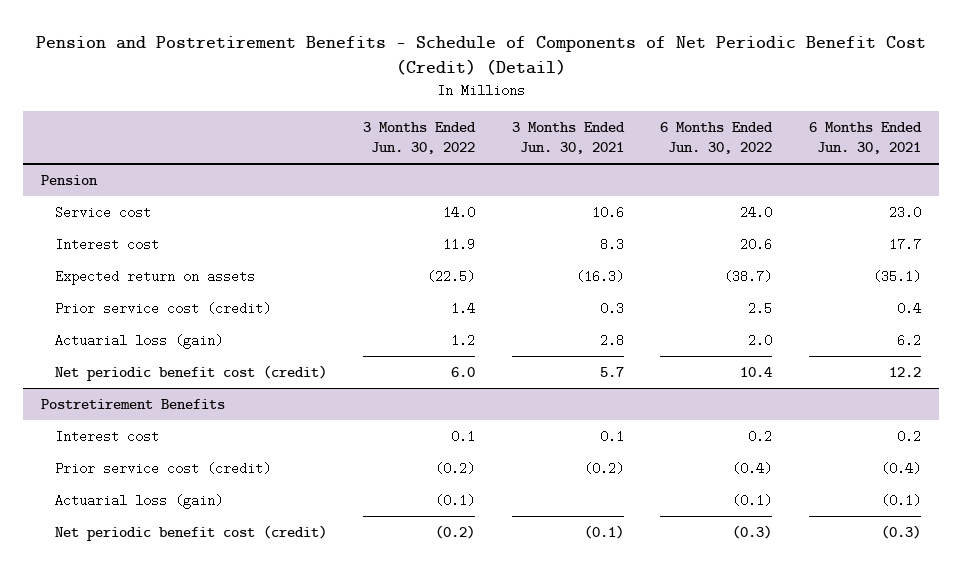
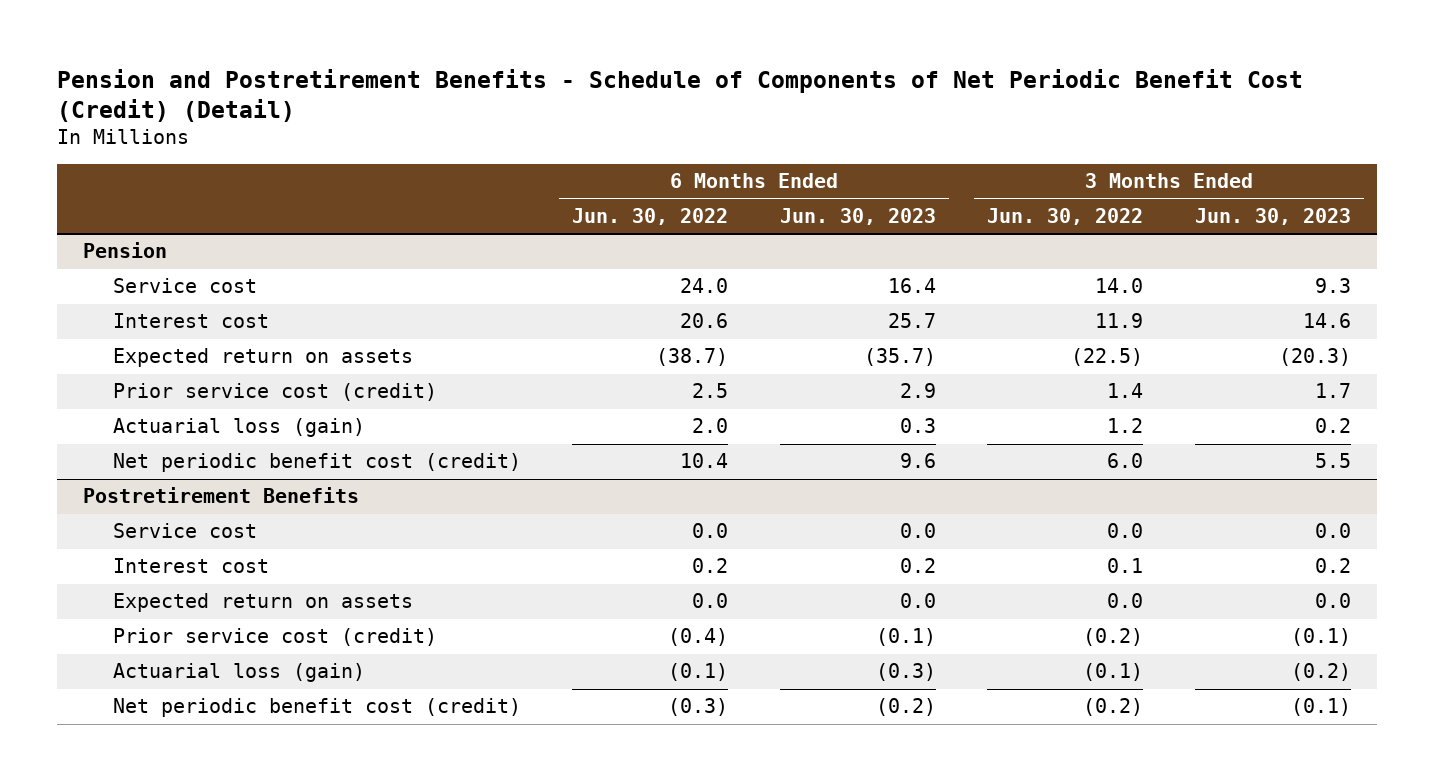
[511,121,625,155] 3 Months Ended Jun. 30, 2021 -> none
[808,121,922,155] 6 Months Ended Jun. 30, 2021 -> none
none -> [779,207,936,225] Jun. 30, 2023
none -> [1194,207,1351,225] Jun. 30, 2023
none -> [112,523,257,539] Service cost
none -> [112,593,413,613] Expected return on assets

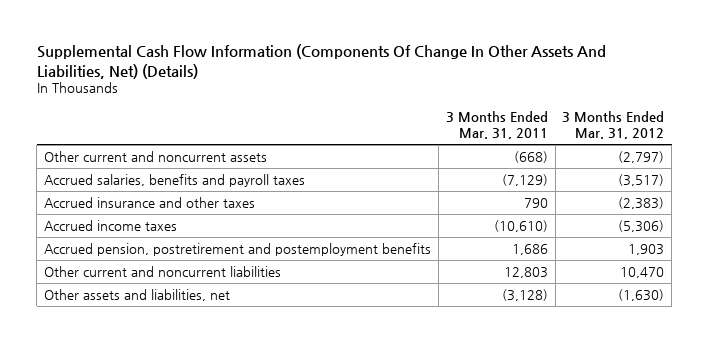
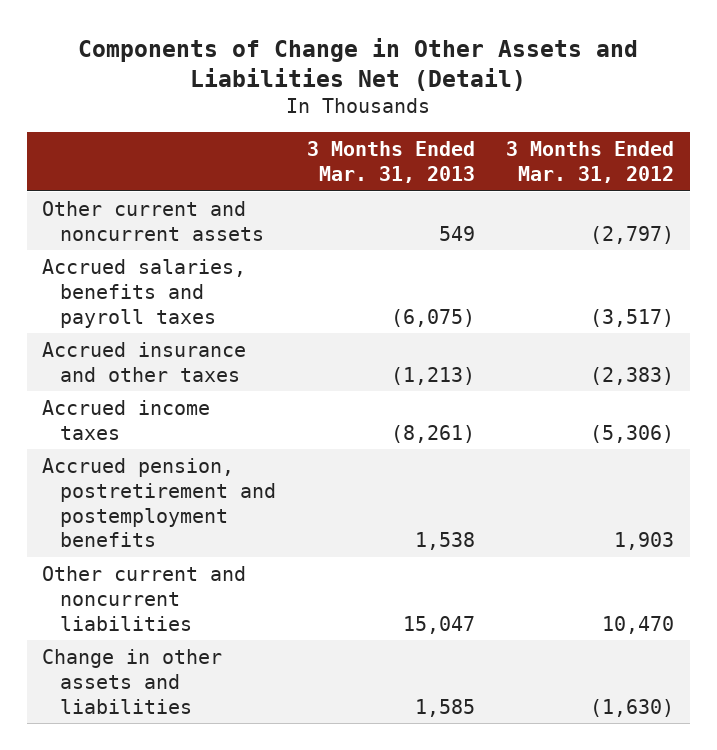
[36,44,606,79] Supplemental Cash Flow Information (Components Of Change In Other Assets And Liabilities, Net) (Details) -> [78,37,639,91] Components of Change in Other Assets and Liabilities Net (Detail)
[445,110,548,139] 3 Months Ended Mar. 31, 2011 -> none
none -> [307,141,476,184] 3 Months Ended Mar. 31, 2013
[44,289,231,302] Other assets and liabilities, net -> [42,648,223,714] Change in other assets and liabilities

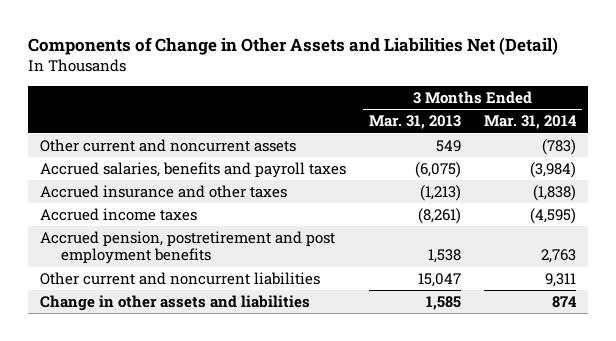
[506,141,675,184] 3 Months Ended Mar. 31, 2012 -> none
none -> [484,115,578,130] Mar. 31, 2014
[42,457,276,548] Accrued pension, postretirement and postemployment benefits -> [39,230,335,265] Accrued pension, postretirement and post employment benefits

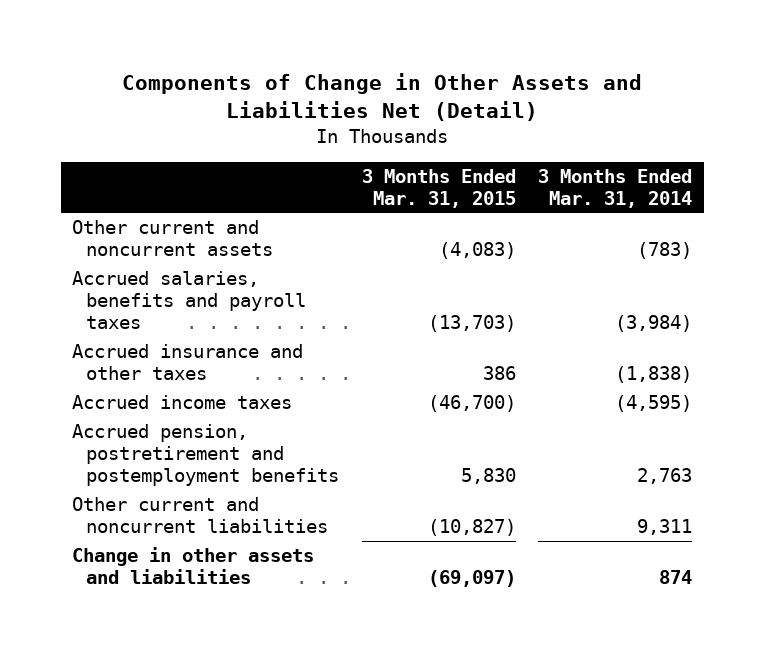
[368,115,461,130] Mar. 31, 2013 -> none
none -> [361,168,516,208] 3 Months Ended Mar. 31, 2015
[39,230,335,265] Accrued pension, postretirement and post employment benefits -> [72,424,340,487] Accrued pension, postretirement and postemployment benefits

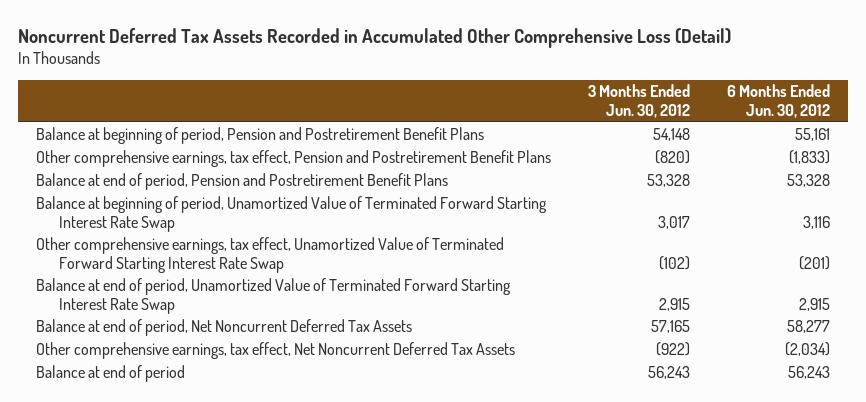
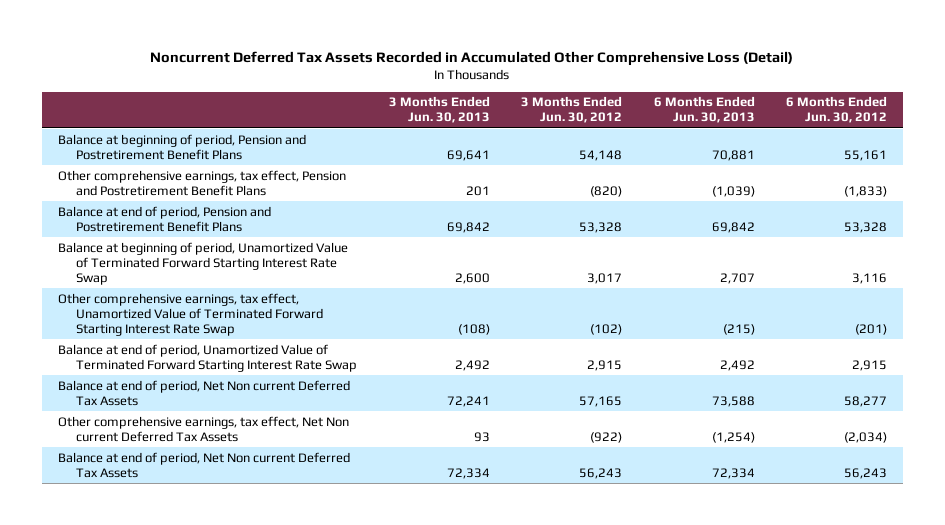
none -> [388,96,490,124] 3 Months Ended Jun. 30, 2013
none -> [653,96,755,124] 6 Months Ended Jun. 30, 2013
[36,319,413,337] Balance at end of period, Net Noncurrent Deferred Tax Assets -> [57,379,350,406] Balance at end of period, Net Non current Deferred Tax Assets
[36,342,516,360] Other comprehensive earnings, tax effect, Net Noncurrent Deferred Tax Assets -> [57,415,349,442] Other comprehensive earnings, tax effect, Net Non current Deferred Tax Assets
[36,365,186,383] Balance at end of period -> [57,451,350,478] Balance at end of period, Net Non current Deferred Tax Assets

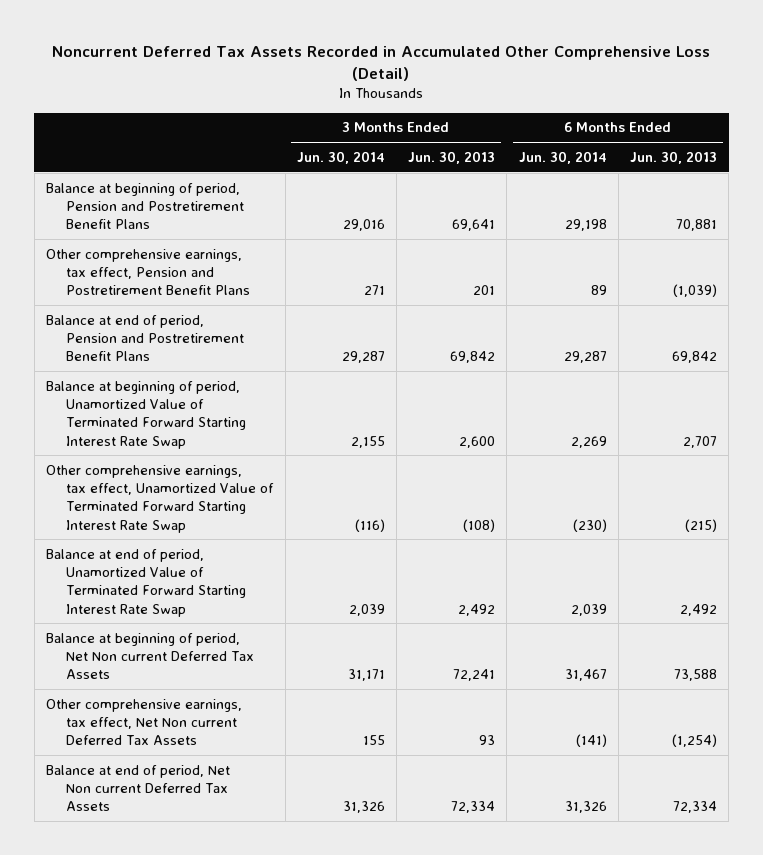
[521,96,623,124] 3 Months Ended Jun. 30, 2012 -> none
[786,96,888,124] 6 Months Ended Jun. 30, 2012 -> none
none -> [296,150,385,164] Jun. 30, 2014
none -> [518,150,607,164] Jun. 30, 2014
[57,379,350,406] Balance at end of period, Net Non current Deferred Tax Assets -> [45,632,255,680] Balance at beginning of period, Net Non current Deferred Tax Assets

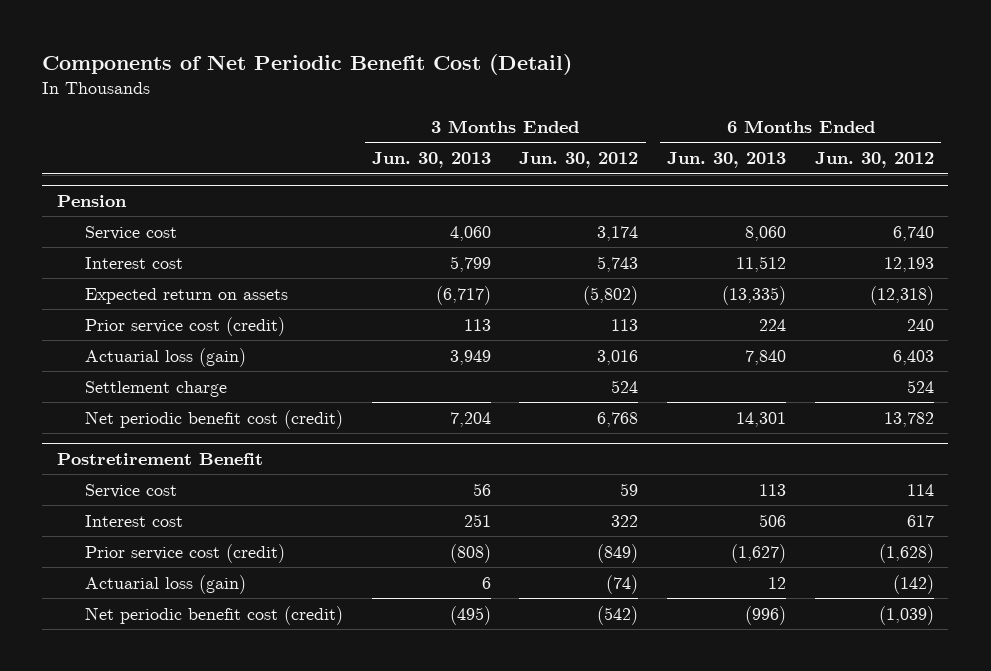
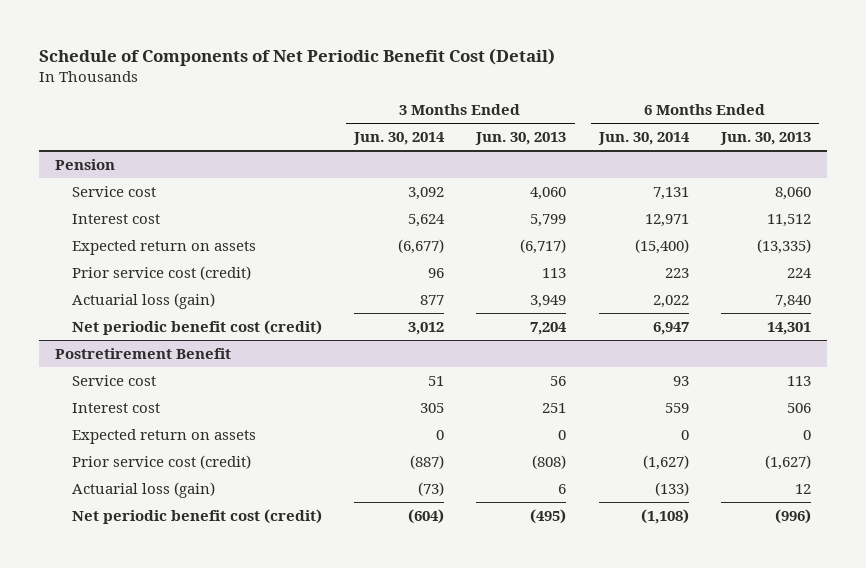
[42,53,573,75] Components of Net Periodic Benefit Cost (Detail) -> [39,48,556,67] Schedule of Components of Net Periodic Benefit Cost (Detail)
[519,152,639,169] Jun. 30, 2012 -> none
[814,152,934,169] Jun. 30, 2012 -> none
none -> [353,132,446,146] Jun. 30, 2014
none -> [597,132,690,146] Jun. 30, 2014
[84,380,227,397] Settlement charge -> none
none -> [72,428,257,444] Expected return on assets

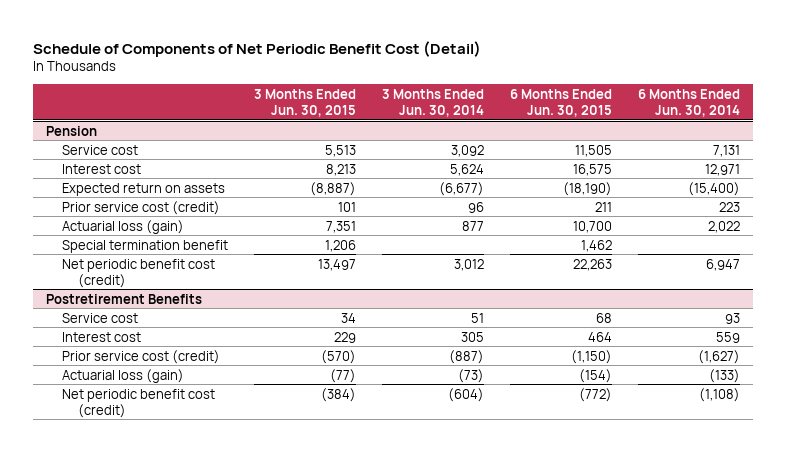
[475,132,567,146] Jun. 30, 2013 -> none
[719,132,811,146] Jun. 30, 2013 -> none
none -> [254,88,357,117] 3 Months Ended Jun. 30, 2015
none -> [510,88,613,117] 6 Months Ended Jun. 30, 2015
none -> [61,239,228,253] Special termination benefit
[55,347,232,359] Postretirement Benefit -> [46,293,203,304] Postretirement Benefits
[72,428,257,444] Expected return on assets -> none

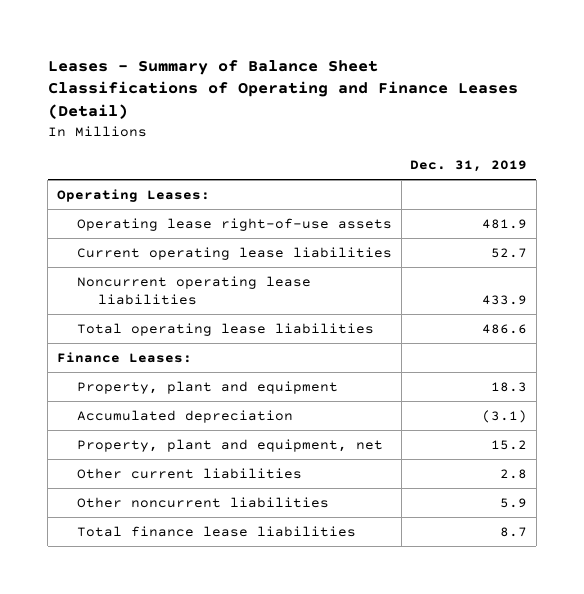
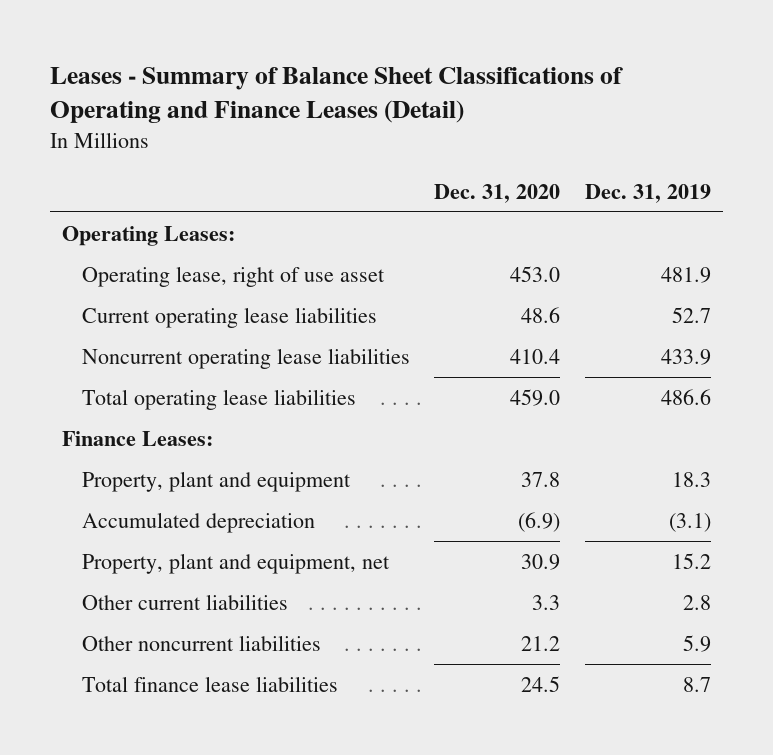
none -> [434,183,561,203] Dec. 31, 2020
[77,217,393,231] Operating lease right-of-use assets -> [81,265,385,287] Operating lease, right of use asset

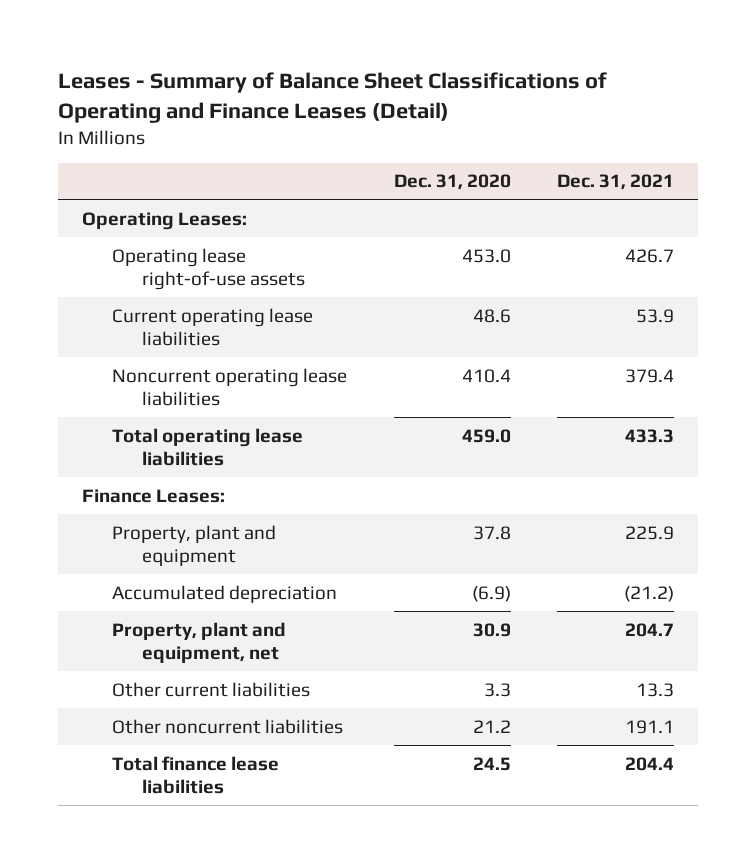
[584,183,711,203] Dec. 31, 2019 -> none
none -> [557,174,675,191] Dec. 31, 2021
[81,265,385,287] Operating lease, right of use asset -> [111,247,305,291] Operating lease right-of-use assets

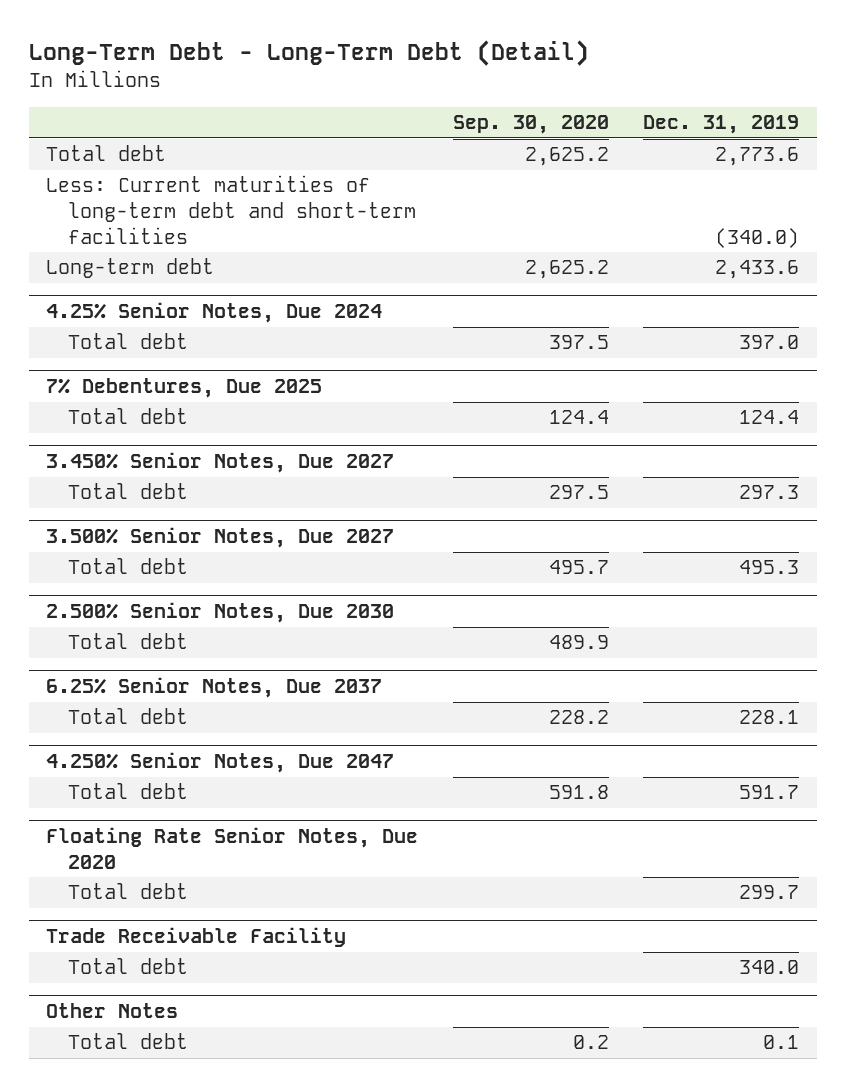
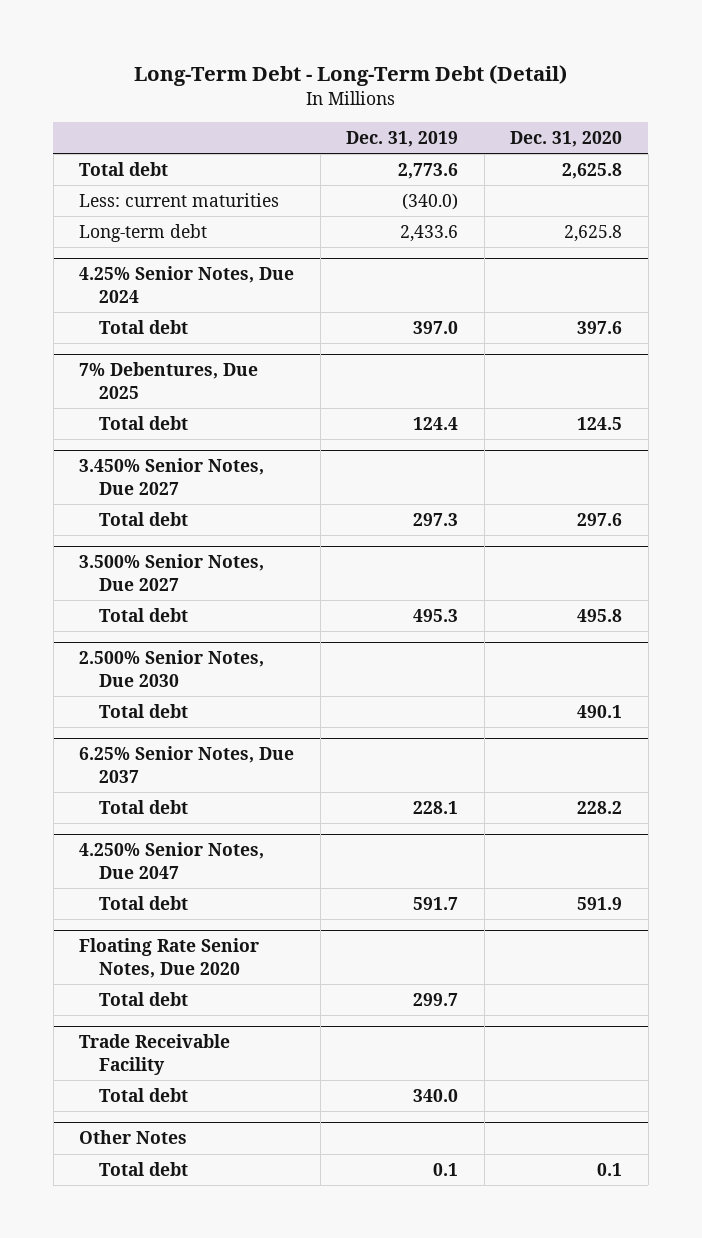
[452,115,609,135] Sep. 30, 2020 -> none
none -> [510,131,623,148] Dec. 31, 2020
[46,175,416,244] Less: Current maturities of long-term debt and short-term facilities -> [79,192,280,207] Less: current maturities

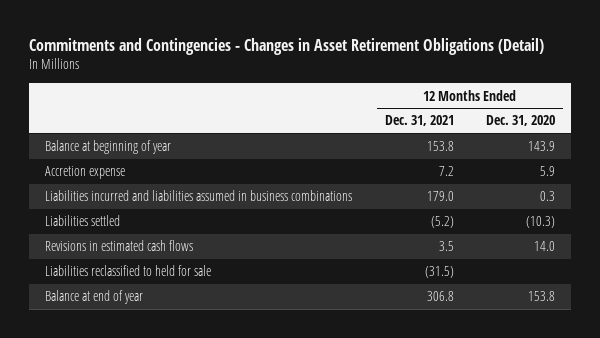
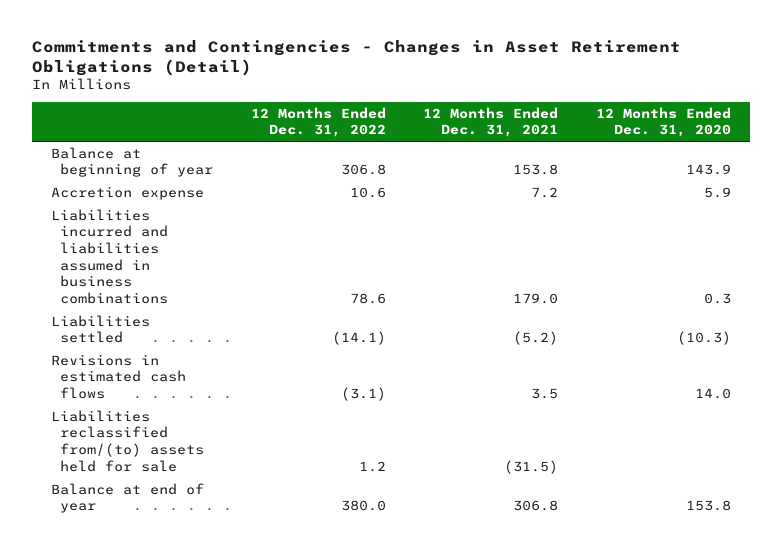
none -> [250,106,386,138] 12 Months Ended Dec. 31, 2022
[45,265,212,277] Liabilities reclassified to held for sale -> [50,409,204,472] Liabilities reclassified from/(to) assets held for sale

